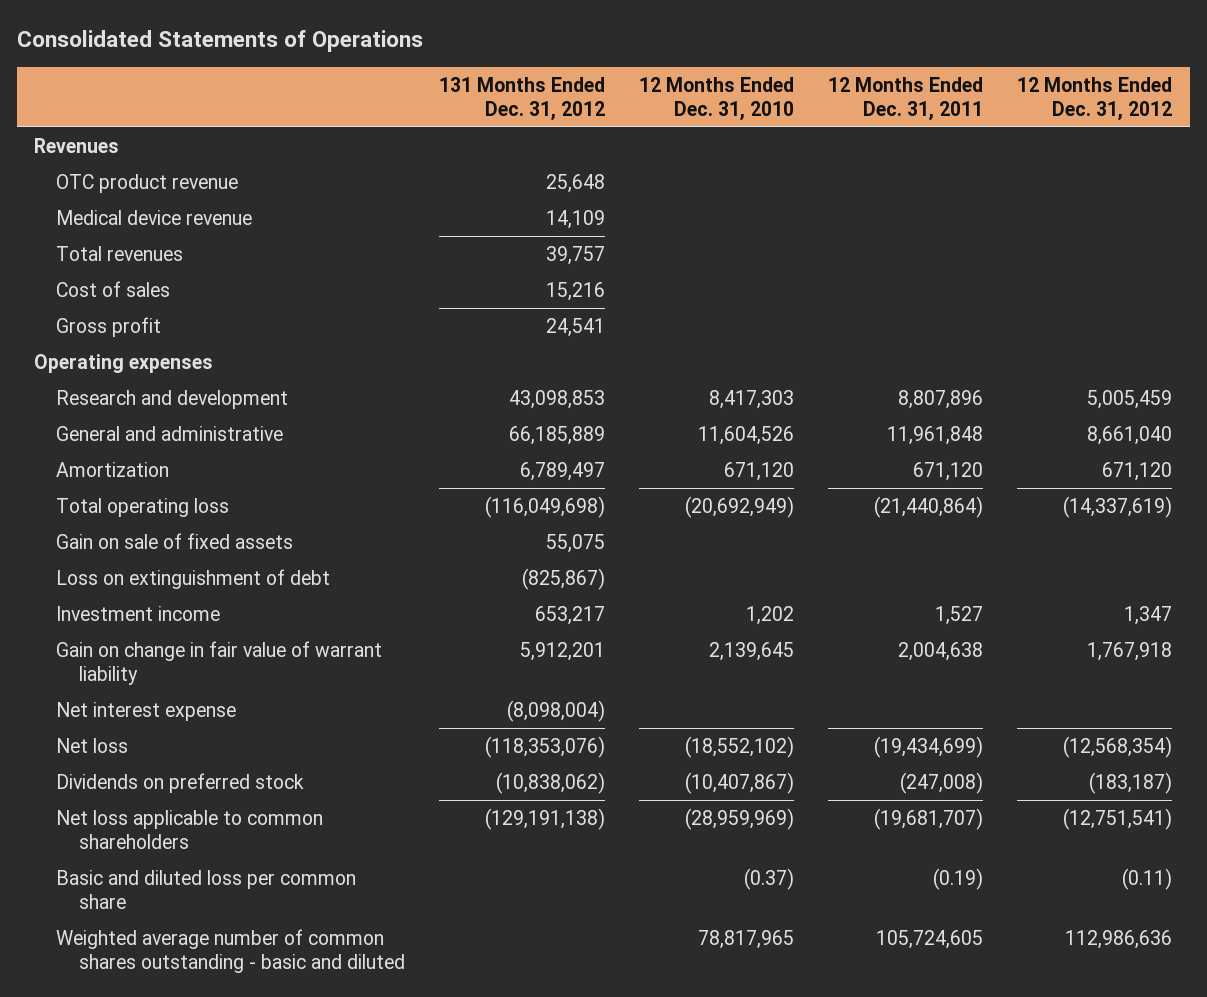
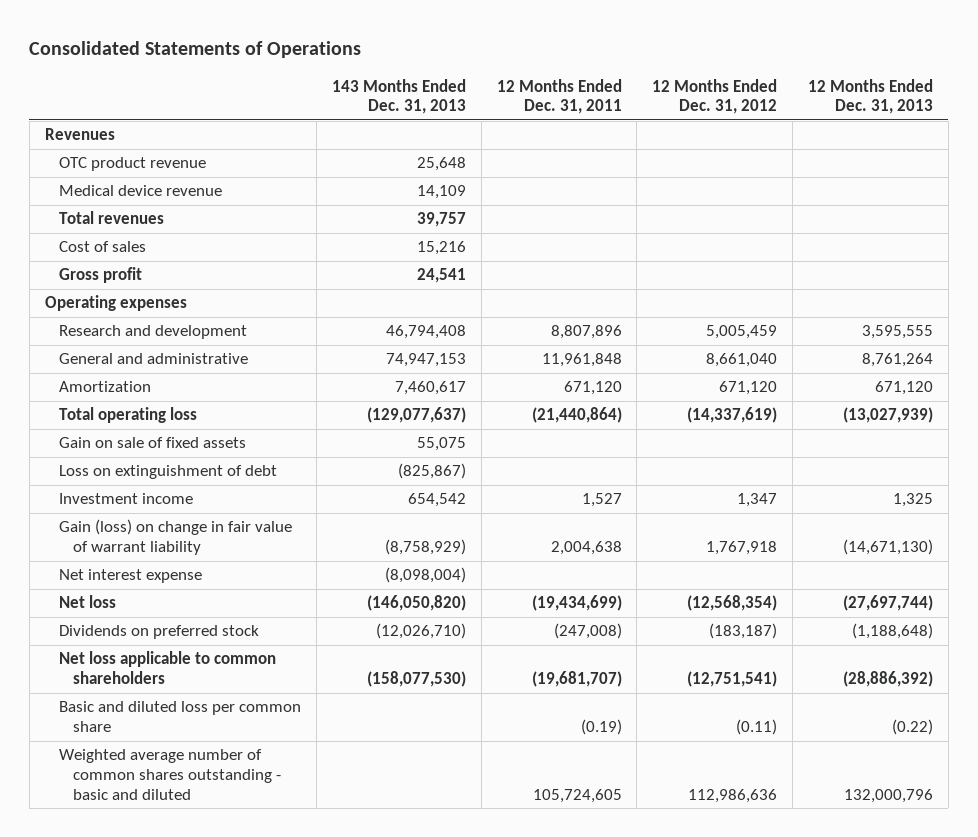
[438,76,605,121] 131 Months Ended Dec. 31, 2012 -> none
[639,76,795,121] 12 Months Ended Dec. 31, 2010 -> none
none -> [331,78,466,115] 143 Months Ended Dec. 31, 2013
none -> [808,78,934,115] 12 Months Ended Dec. 31, 2013
[56,640,383,686] Gain on change in fair value of warrant liability -> [59,519,293,556] Gain (loss) on change in fair value of warrant liability

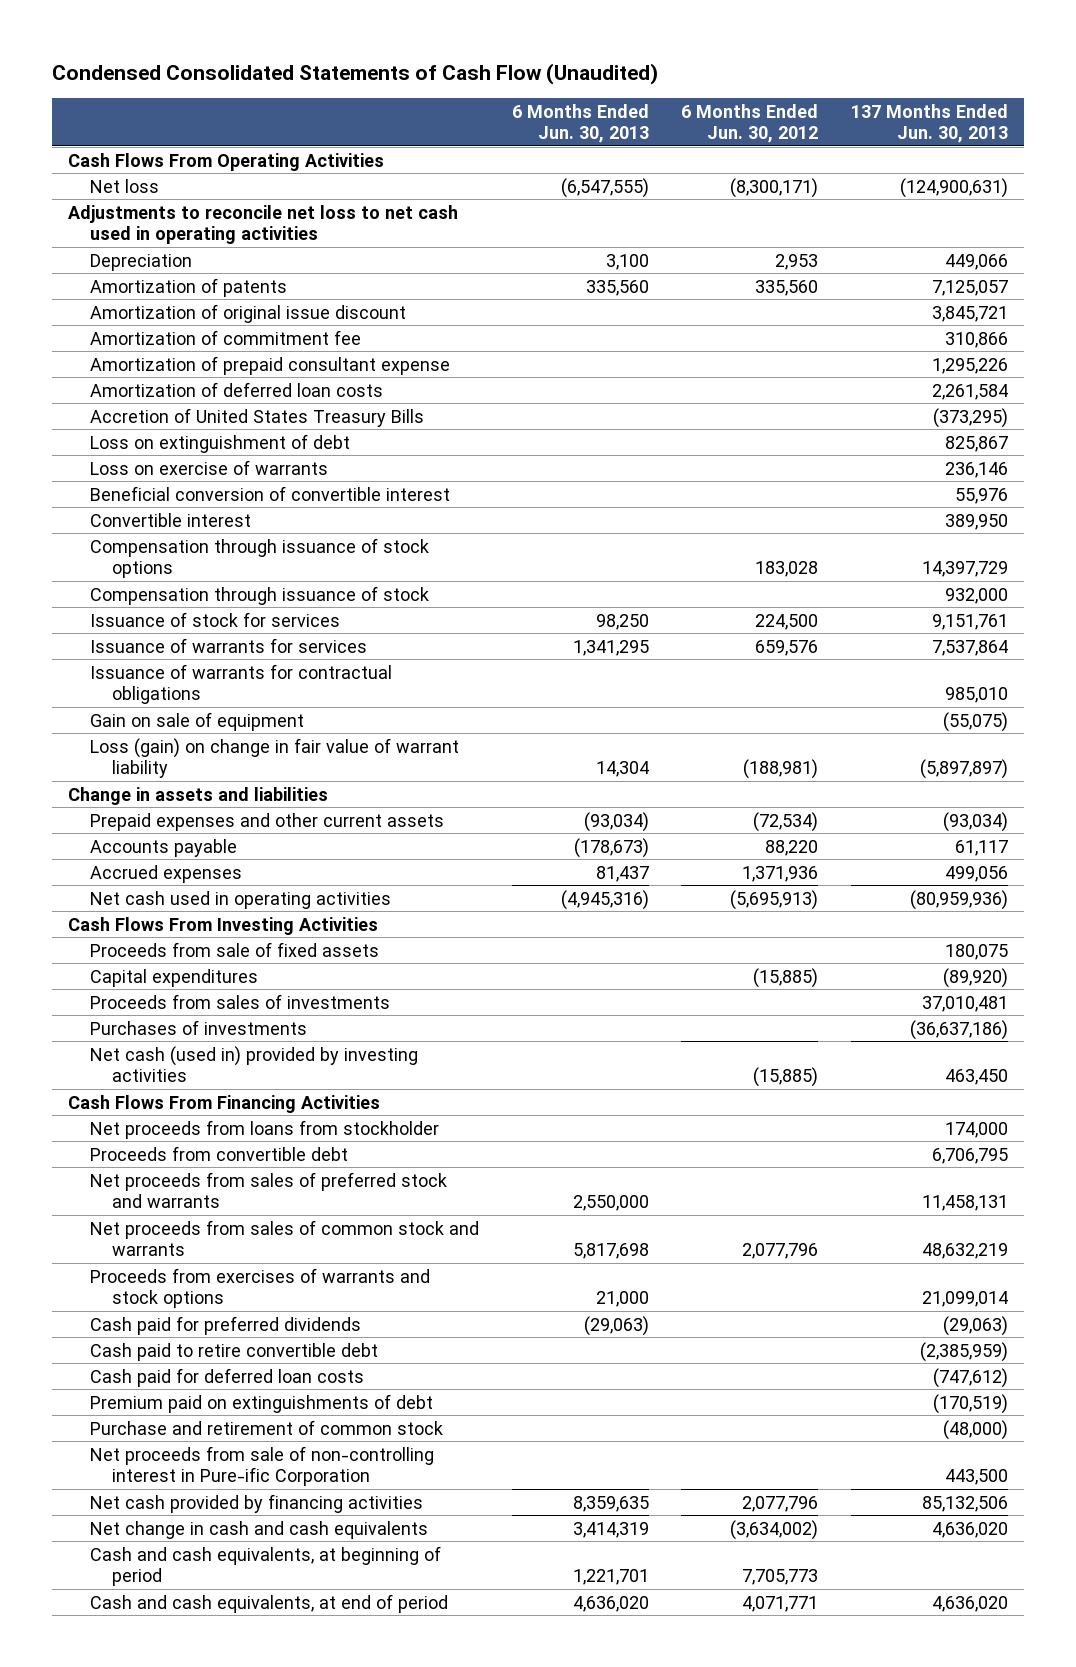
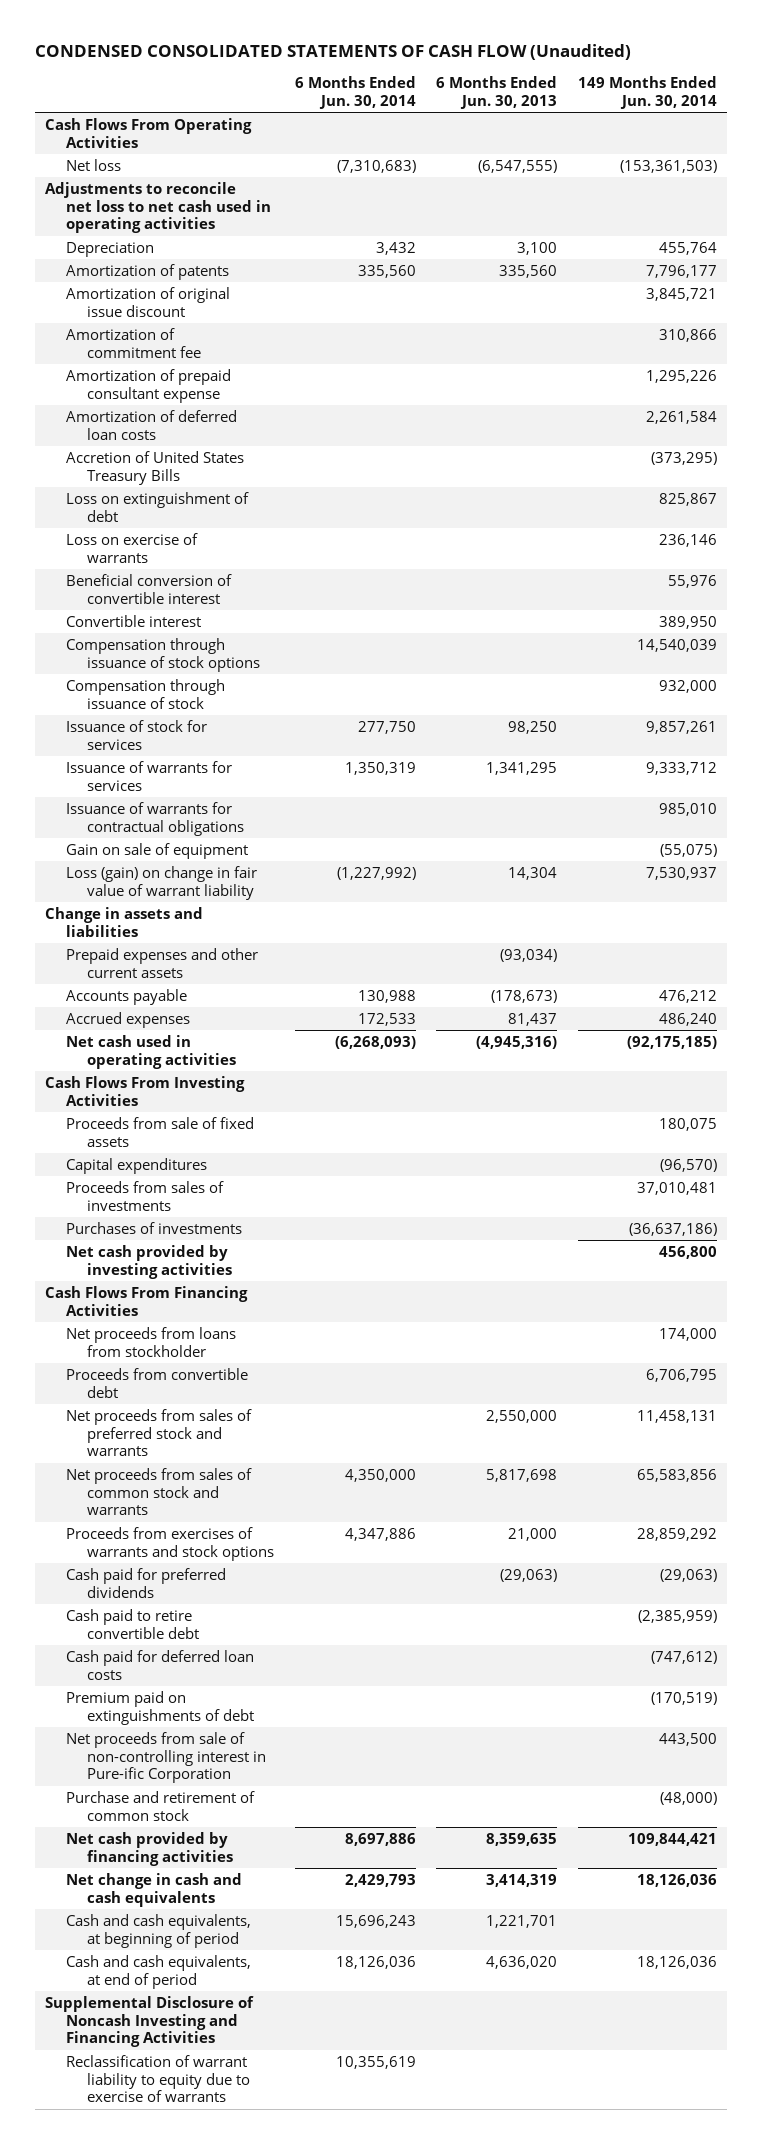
[52,63,659,86] Condensed Consolidated Statements of Cash Flow (Unaudited) -> [34,44,631,61] CONDENSED CONSOLIDATED STATEMENTS OF CASH FLOW (Unaudited)
[681,104,819,144] 6 Months Ended Jun. 30, 2012 -> none
[850,104,1008,144] 137 Months Ended Jun. 30, 2013 -> none
none -> [294,76,416,110] 6 Months Ended Jun. 30, 2014
none -> [577,76,717,110] 149 Months Ended Jun. 30, 2014
[90,1045,419,1082] Net cash (used in) provided by investing activities -> [66,1244,233,1279] Net cash provided by investing activities
[90,1419,444,1435] Purchase and retirement of common stock -> [66,1790,256,1821] Purchase and retirement of common stock
none -> [44,1995,254,2048] Supplemental Disclosure of Noncash Investing and Financing Activities
none -> [66,2054,251,2103] Reclassification of warrant liability to equity due to exercise of warrants

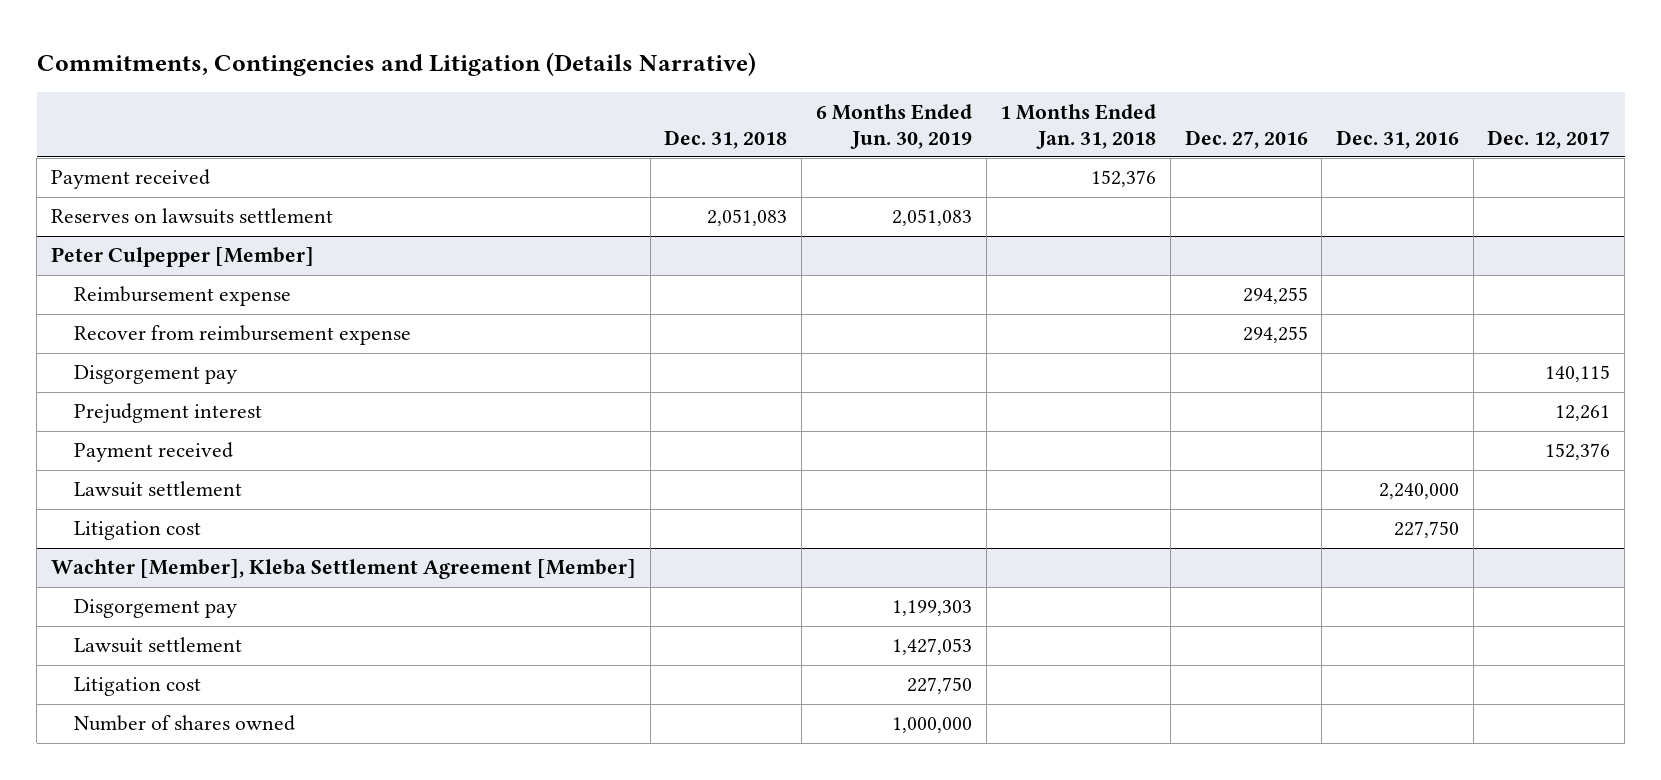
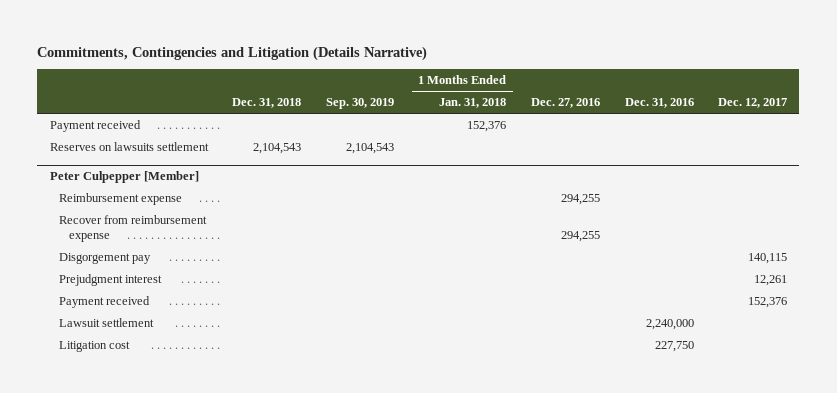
[815,103,972,149] 6 Months Ended Jun. 30, 2019 -> none
none -> [325,98,394,110] Sep. 30, 2019
[707,209,788,227] 2,051,083 -> [253,142,302,154] 2,104,543
[51,559,637,580] Wachter [Member], Kleba Settlement Agreement [Member] -> none
[73,599,237,619] Disgorgement pay -> none
[73,637,242,654] Lawsuit settlement -> none
[73,677,201,697] Litigation cost -> none
[73,715,295,732] Number of shares owned -> none

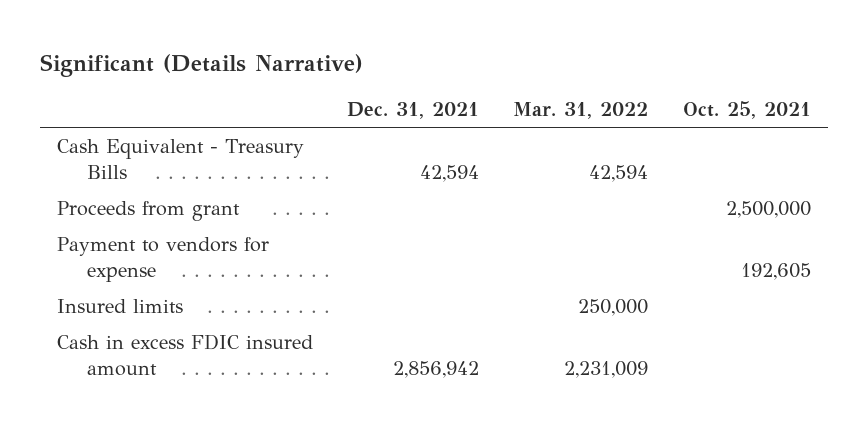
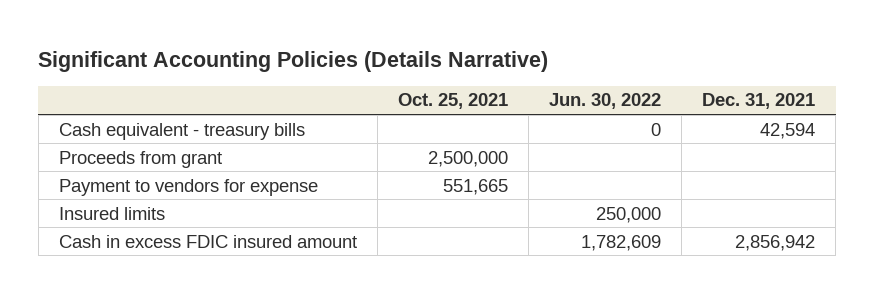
[40,54,364,78] Significant (Details Narrative) -> [38,51,549,73] Significant Accounting Policies (Details Narrative)
[513,102,649,120] Mar. 31, 2022 -> none
none -> [549,93,662,110] Jun. 30, 2022
[57,138,305,179] Cash Equivalent - Treasury Bills -> [58,122,305,140] Cash equivalent - treasury bills
[740,262,811,280] 192,605 -> [443,178,509,195] 551,665

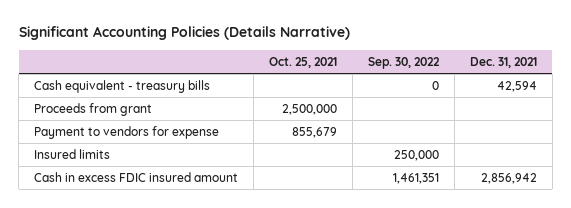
[549,93,662,110] Jun. 30, 2022 -> none
none -> [367,56,440,69] Sep. 30, 2022
[443,178,509,195] 551,665 -> [291,126,337,138] 855,679

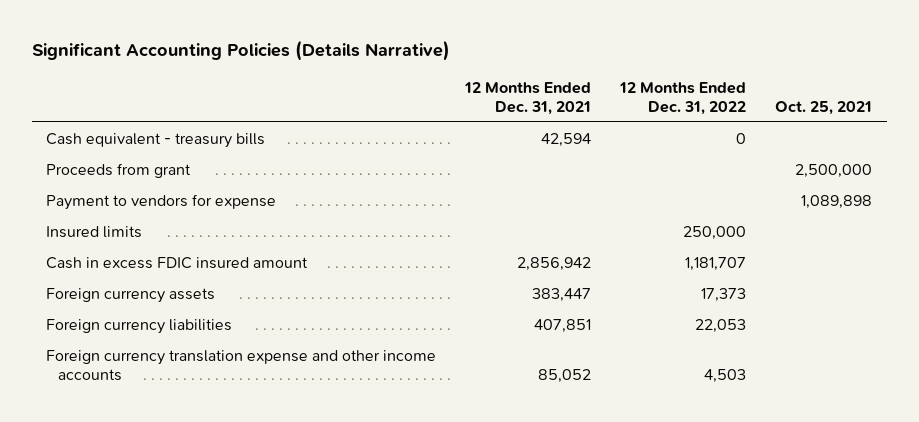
[367,56,440,69] Sep. 30, 2022 -> none
[469,56,537,68] Dec. 31, 2021 -> none
none -> [464,81,592,115] 12 Months Ended Dec. 31, 2021
none -> [619,81,747,115] 12 Months Ended Dec. 31, 2022
[291,126,337,138] 855,679 -> [801,194,873,209] 1,089,898
none -> [46,287,216,303] Foreign currency assets
none -> [46,318,233,334] Foreign currency liabilities
none -> [46,349,437,381] Foreign currency translation expense and other income accounts

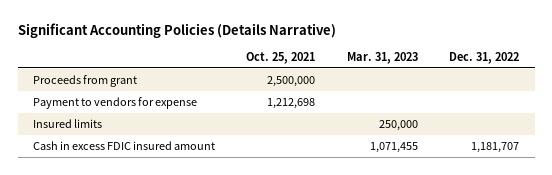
[464,81,592,115] 12 Months Ended Dec. 31, 2021 -> none
[619,81,747,115] 12 Months Ended Dec. 31, 2022 -> none
none -> [346,52,418,65] Mar. 31, 2023
none -> [448,52,519,65] Dec. 31, 2022
[46,132,266,148] Cash equivalent - treasury bills -> none
[801,194,873,209] 1,089,898 -> [267,97,316,109] 1,212,698
[46,287,216,303] Foreign currency assets -> none
[46,318,233,334] Foreign currency liabilities -> none
[46,349,437,381] Foreign currency translation expense and other income accounts -> none

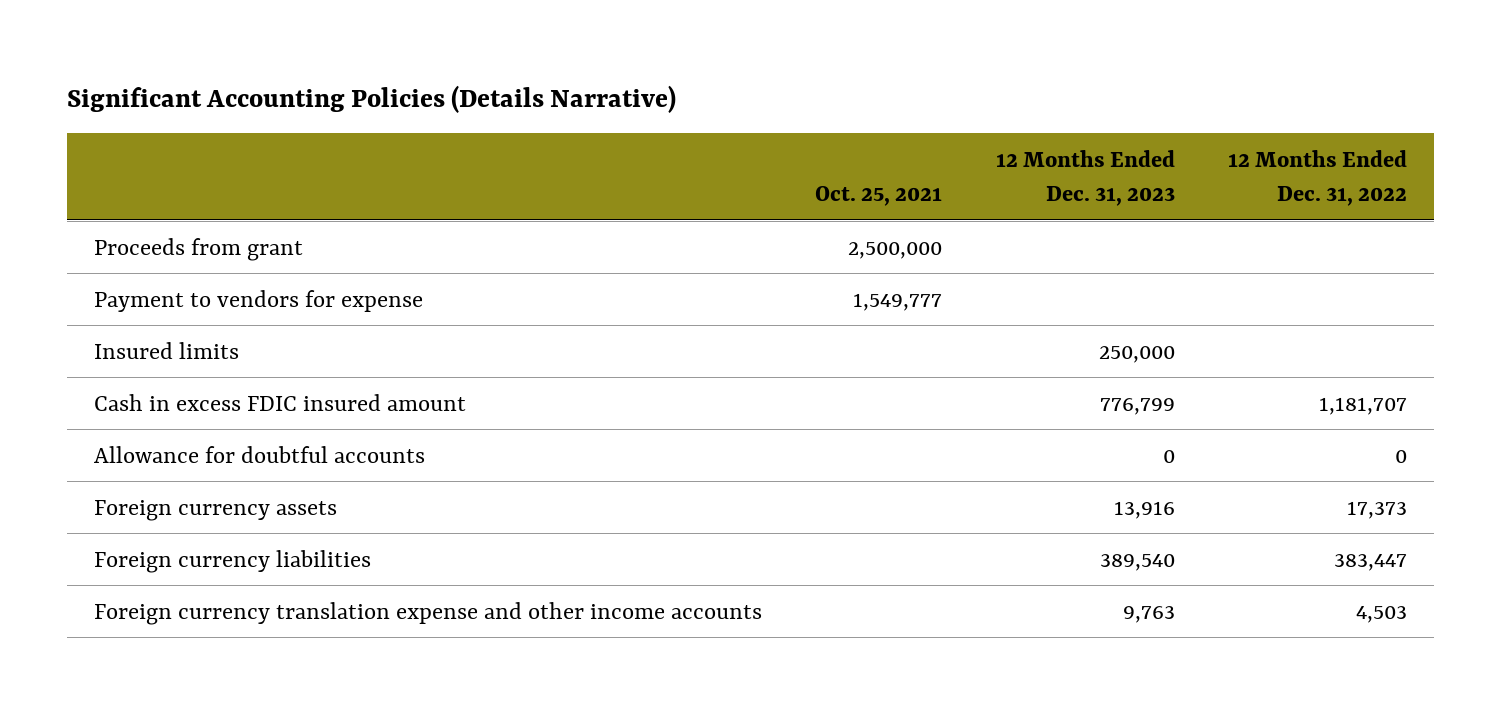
[346,52,418,65] Mar. 31, 2023 -> none
[448,52,519,65] Dec. 31, 2022 -> none
none -> [995,149,1175,206] 12 Months Ended Dec. 31, 2023
none -> [1228,149,1408,206] 12 Months Ended Dec. 31, 2022
[267,97,316,109] 1,212,698 -> [853,292,943,311] 1,549,777
none -> [93,445,425,463] Allowance for doubtful accounts
none -> [93,499,337,521] Foreign currency assets
none -> [93,549,371,573] Foreign currency liabilities
none -> [93,601,762,625] Foreign currency translation expense and other income accounts

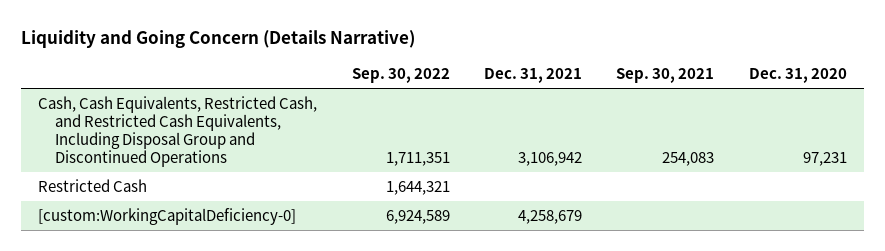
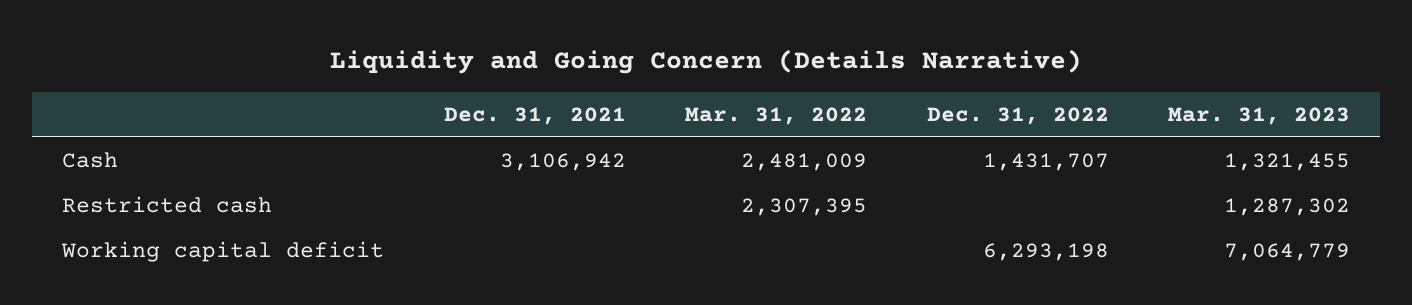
[351,68,450,84] Sep. 30, 2022 -> none
[616,68,715,84] Sep. 30, 2021 -> none
[748,68,847,84] Dec. 31, 2020 -> none
none -> [685,106,868,125] Mar. 31, 2022
none -> [926,106,1109,125] Dec. 31, 2022
none -> [1168,106,1351,125] Mar. 31, 2023
[38,207,297,225] [custom:WorkingCapitalDeficiency-0] -> none
[38,95,318,167] Cash, Cash Equivalents, Restricted Cash, and Restricted Cash Equivalents, Including Disposal Group and Discontinued Operations -> [62,152,119,169] Cash
[38,178,148,192] Restricted Cash -> [62,196,273,214] Restricted cash
none -> [61,241,385,263] Working capital deficit

